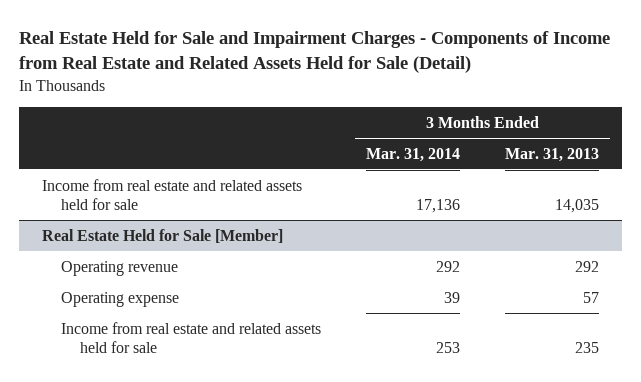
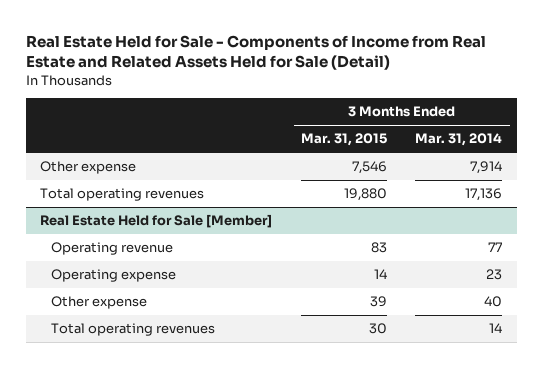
[19,31,611,74] Real Estate Held for Sale and Impairment Charges - Components of Income from Real Estate and Related Assets Held for Sale (Detail) -> [26,34,487,71] Real Estate Held for Sale - Components of Income from Real Estate and Related Assets Held for Sale (Detail)
[505,147,600,162] Mar. 31, 2013 -> none
none -> [300,133,387,147] Mar. 31, 2015
none -> [40,161,137,175] Other expense
[41,178,302,210] Income from real estate and related assets held for sale -> [40,188,205,202] Total operating revenues
[60,321,321,353] Income from real estate and related assets held for sale -> none
[436,260,461,272] 292 -> [488,242,503,253] 77
[444,291,461,303] 39 -> [486,269,503,281] 23
none -> [51,296,148,310] Other expense
none -> [51,323,216,337] Total operating revenues

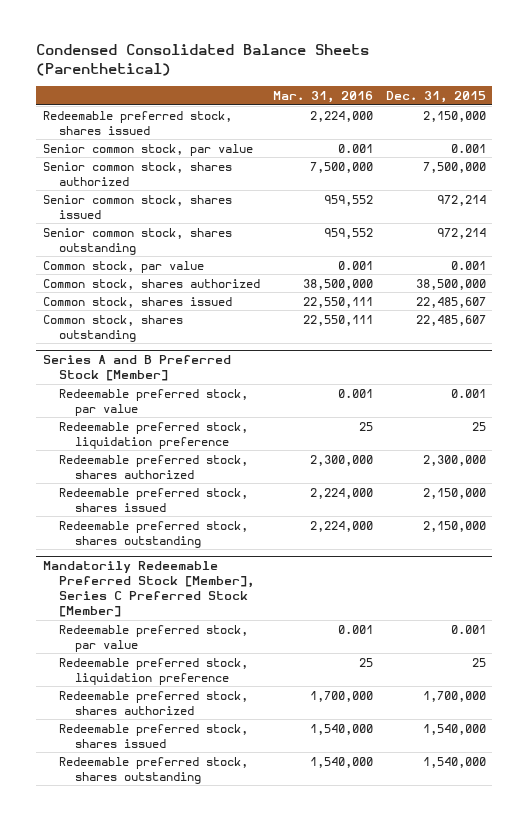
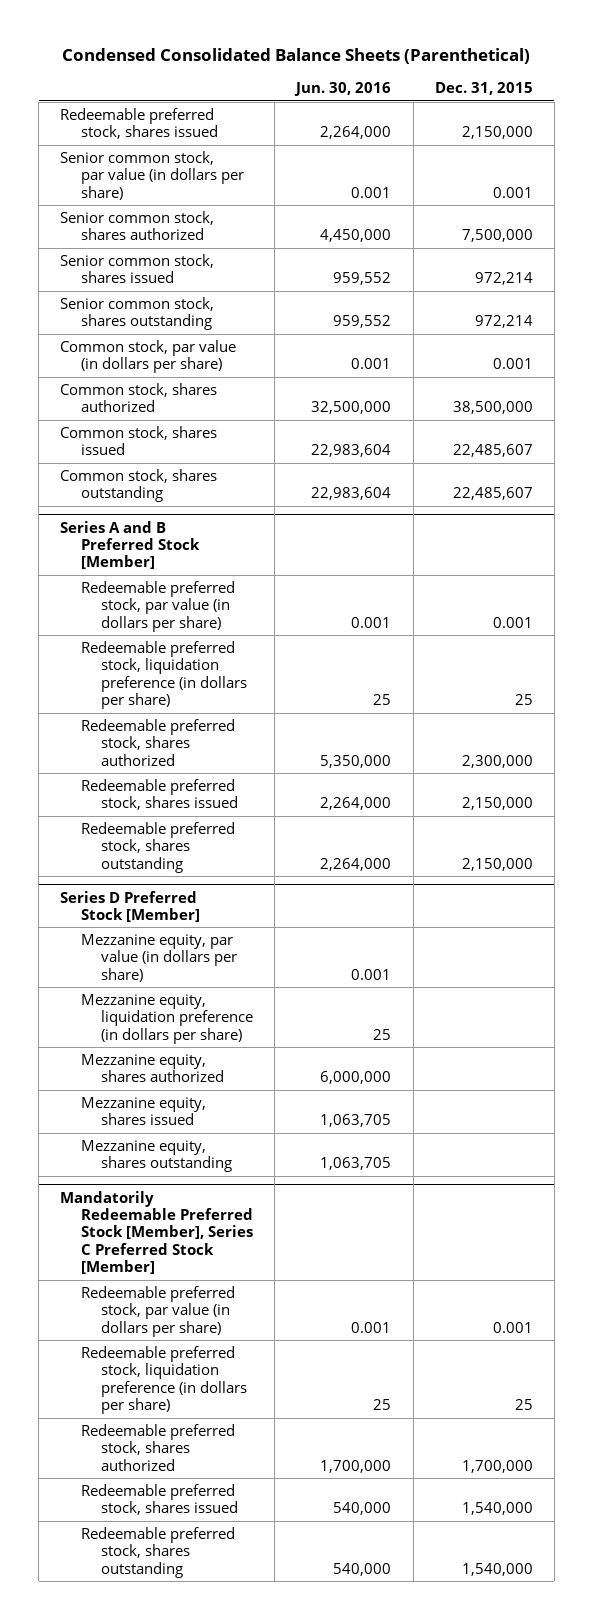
[272,91,373,104] Mar. 31, 2016 -> none
none -> [294,82,392,97] Jun. 30, 2016
[42,143,253,156] Senior common stock, par value -> [60,150,244,200] Senior common stock, par value (in dollars per share)
[42,260,204,273] Common stock, par value -> [60,339,237,374] Common stock, par value (in dollars per share)
[59,388,249,416] Redeemable preferred stock, par value -> [80,580,235,632] Redeemable preferred stock, par value (in dollars per share)
[59,421,249,449] Redeemable preferred stock, liquidation preference -> [80,640,248,709] Redeemable preferred stock, liquidation preference (in dollars per share)
none -> [60,890,200,922] Series D Preferred Stock [Member]
none -> [80,933,238,982] Mezzanine equity, par value (in dollars per share)
none -> [80,993,254,1044] Mezzanine equity, liquidation preference (in dollars per share)
none -> [80,1053,225,1083] Mezzanine equity, shares authorized
none -> [80,1096,206,1126] Mezzanine equity, shares issued
none -> [80,1139,233,1173] Mezzanine equity, shares outstanding
[59,624,249,652] Redeemable preferred stock, par value -> [80,1285,235,1337] Redeemable preferred stock, par value (in dollars per share)
[59,657,249,685] Redeemable preferred stock, liquidation preference -> [80,1345,248,1414] Redeemable preferred stock, liquidation preference (in dollars per share)

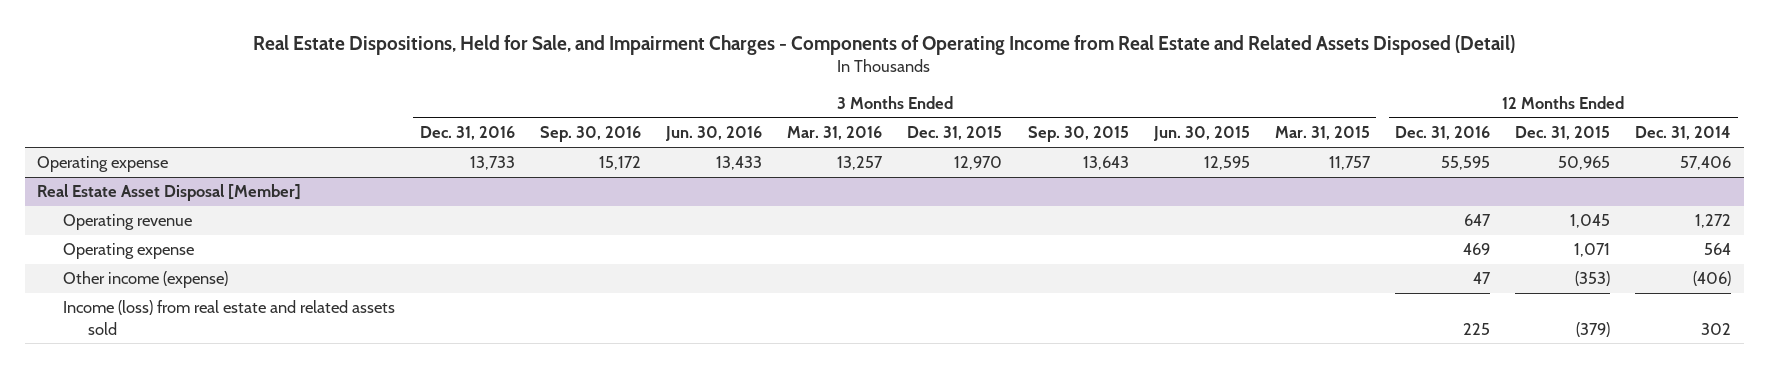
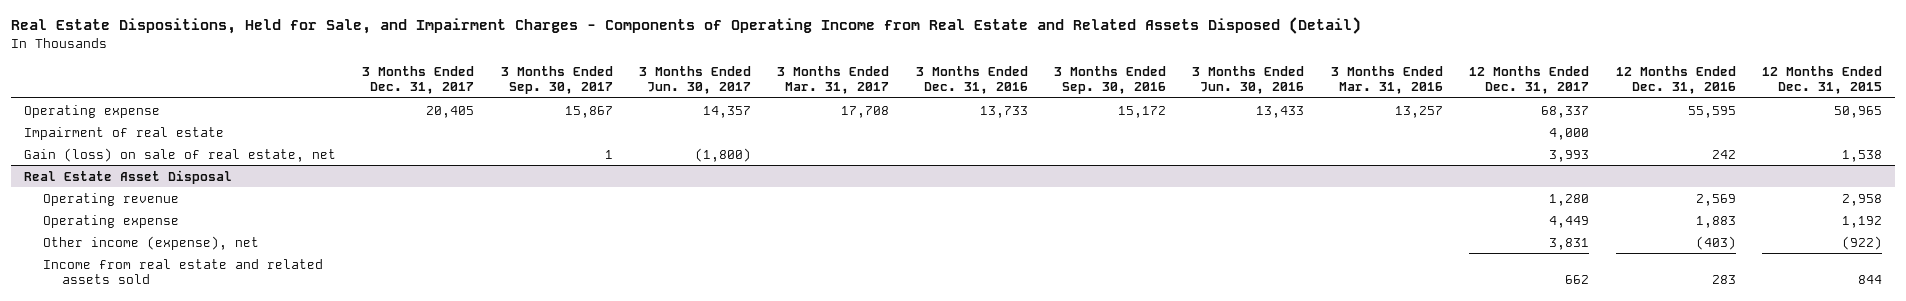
[907,126,1003,141] Dec. 31, 2015 -> none
[1027,126,1129,143] Sep. 30, 2015 -> none
[1152,126,1250,142] Jun. 30, 2015 -> none
[1274,126,1370,141] Mar. 31, 2015 -> none
[1635,126,1732,141] Dec. 31, 2014 -> none
none -> [362,65,475,95] 3 Months Ended Dec. 31, 2017
none -> [500,65,613,95] 3 Months Ended Sep. 30, 2017
none -> [638,65,751,95] 3 Months Ended Jun. 30, 2017
none -> [777,65,890,95] 3 Months Ended Mar. 31, 2017
none -> [1469,65,1590,95] 12 Months Ended Dec. 31, 2017
none -> [23,126,224,140] Impairment of real estate
none -> [23,147,336,162] Gain (loss) on sale of real estate, net
[37,184,302,202] Real Estate Asset Disposal [Member] -> [23,169,232,184] Real Estate Asset Disposal
[1464,214,1492,227] 647 -> [1695,193,1736,206] 2,569
[1570,214,1611,229] 1,045 -> [1841,193,1882,206] 2,958
[1463,243,1491,256] 469 -> [1695,215,1736,228] 1,883
[1574,243,1611,258] 1,071 -> [1841,215,1882,228] 1,192
[62,271,228,289] Other income (expense) -> [42,235,259,250] Other income (expense), net
[1473,272,1492,285] 47 -> [1695,235,1736,250] (403)
[1575,271,1611,287] (353) -> [1841,235,1882,250] (922)
[62,300,395,335] Income (loss) from real estate and related assets sold -> [42,258,323,284] Income from real estate and related assets sold
[1463,322,1491,335] 225 -> [1711,274,1736,284] 283
[1576,321,1611,337] (379) -> [1857,274,1882,284] 844

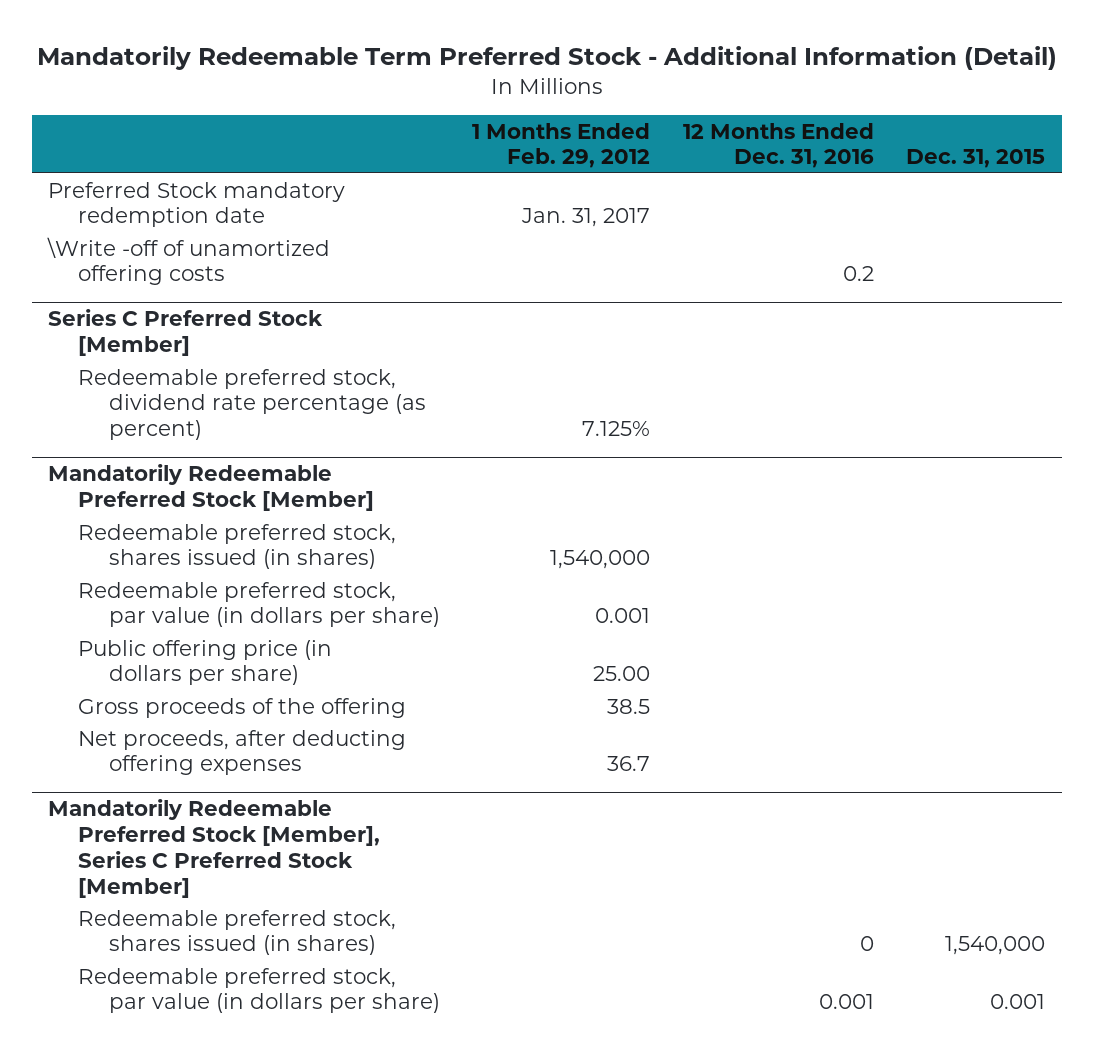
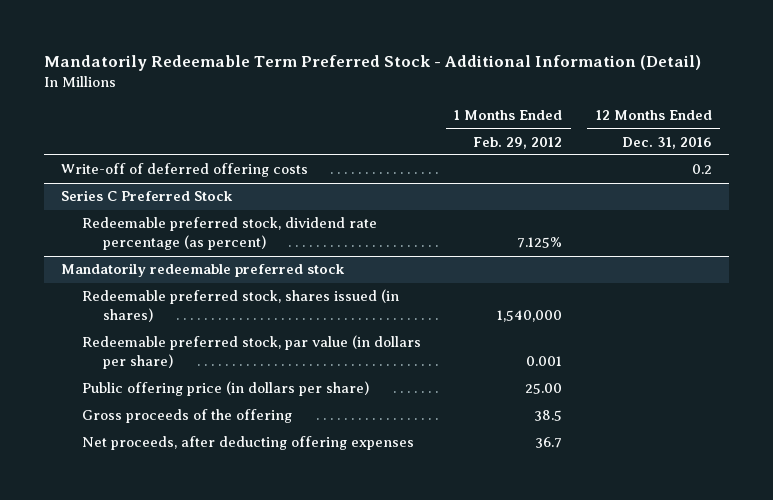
[906,149,1046,169] Dec. 31, 2015 -> none
[48,181,346,228] Preferred Stock mandatory redemption date -> none
[47,236,331,286] \Write -off of unamortized offering costs -> [61,163,309,178] Write-off of deferred offering costs
[48,309,324,357] Series C Preferred Stock [Member] -> [61,190,234,202] Series C Preferred Stock
[48,464,375,512] Mandatorily Redeemable Preferred Stock [Member] -> [61,263,346,278] Mandatorily redeemable preferred stock
[48,799,381,898] Mandatorily Redeemable Preferred Stock [Member], Series C Preferred Stock [Member] -> none
[78,909,397,956] Redeemable preferred stock, shares issued (in shares) -> none
[78,967,440,1014] Redeemable preferred stock, par value (in dollars per share) -> none

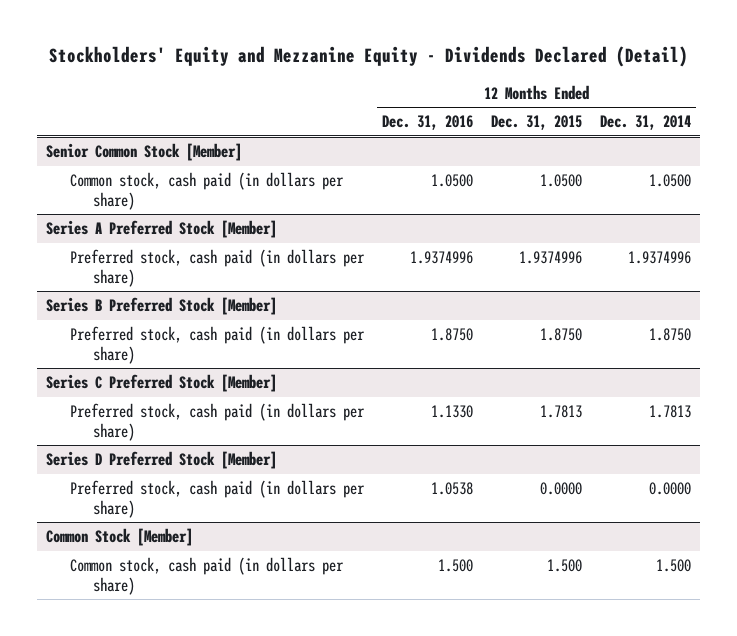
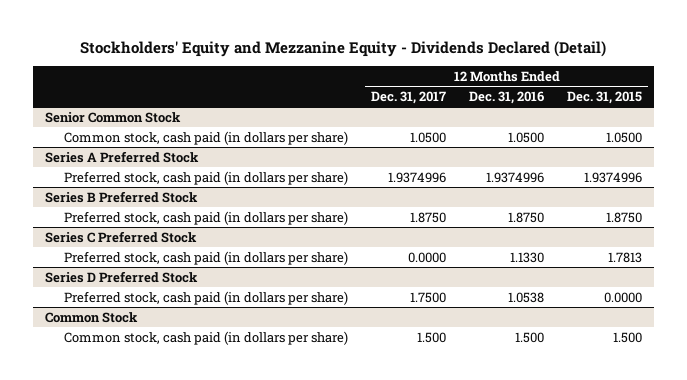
[600,115,692,131] Dec. 31, 2014 -> none
none -> [371,90,447,104] Dec. 31, 2017
[45,143,242,162] Senior Common Stock [Member] -> [44,111,181,123] Senior Common Stock
[45,220,277,239] Series A Preferred Stock [Member] -> [44,150,199,163] Series A Preferred Stock
[45,297,277,316] Series B Preferred Stock [Member] -> [44,190,198,203] Series B Preferred Stock
[45,374,277,393] Series C Preferred Stock [Member] -> [44,230,197,243] Series C Preferred Stock
[45,451,277,470] Series D Preferred Stock [Member] -> [44,270,198,283] Series D Preferred Stock
[45,528,193,547] Common Stock [Member] -> [44,311,138,323] Common Stock

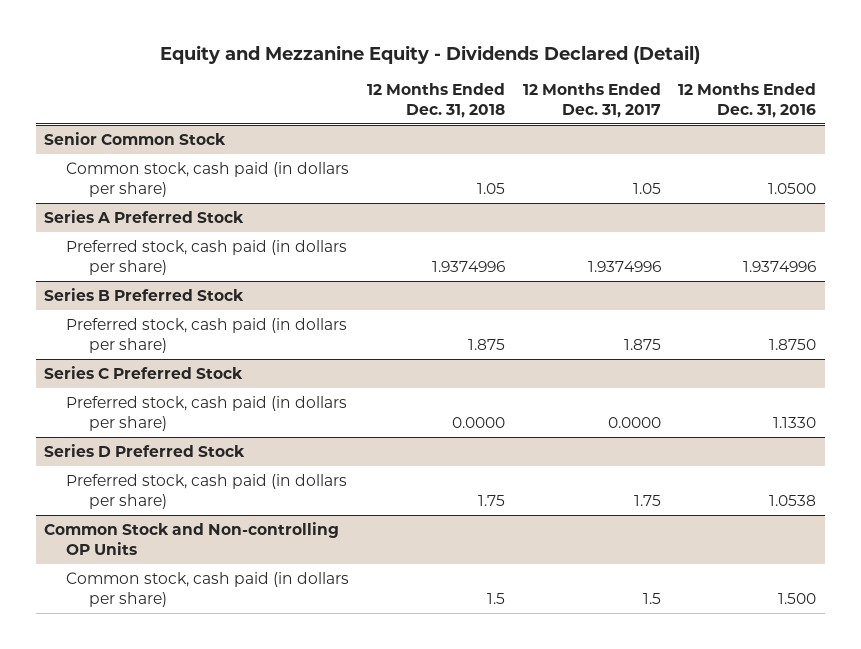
[80,41,607,58] Stockholders' Equity and Mezzanine Equity - Dividends Declared (Detail) -> [160,44,701,64] Equity and Mezzanine Equity - Dividends Declared (Detail)
[567,90,643,104] Dec. 31, 2015 -> none
none -> [367,83,506,119] 12 Months Ended Dec. 31, 2018
[410,131,447,143] 1.0500 -> [632,182,661,194] 1.05
[410,211,447,223] 1.8750 -> [623,338,661,350] 1.875
[410,291,447,303] 1.7500 -> [633,494,661,506] 1.75
[44,311,138,323] Common Stock -> [44,521,340,555] Common Stock and Non-controlling OP Units
[417,331,447,343] 1.500 -> [642,592,661,604] 1.5

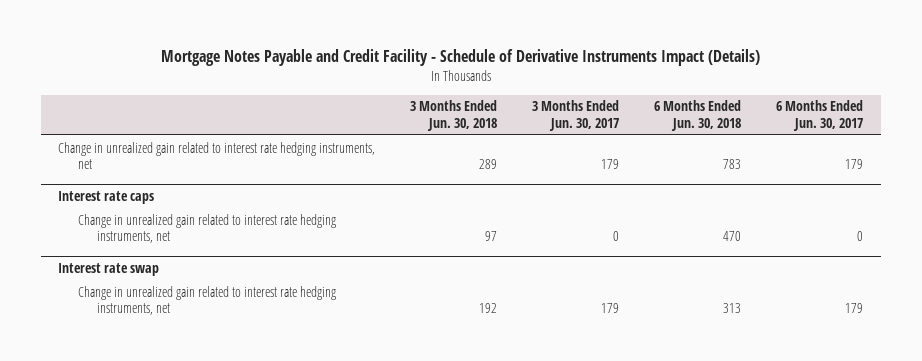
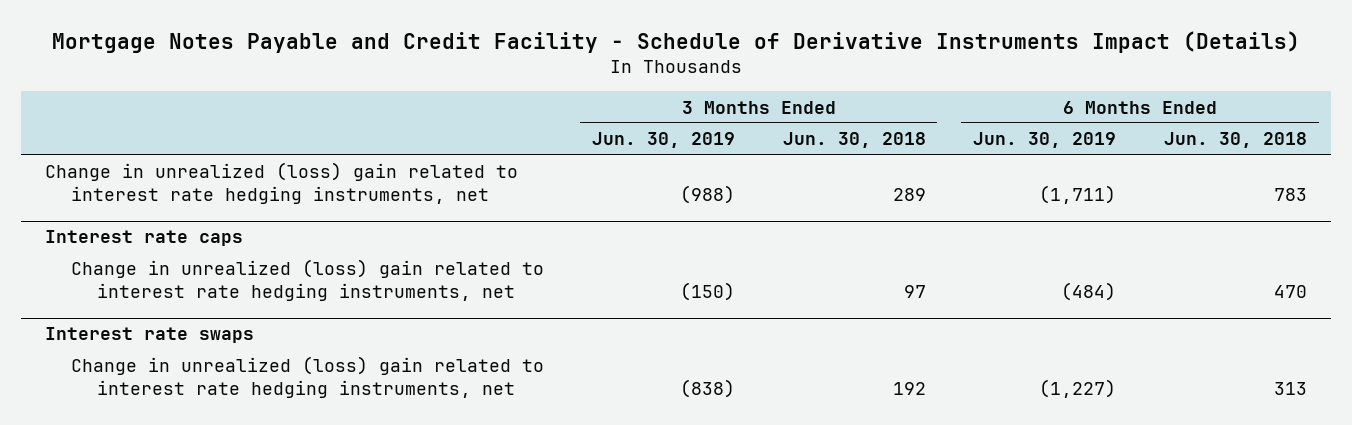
[532,100,620,131] 3 Months Ended Jun. 30, 2017 -> none
[776,100,864,131] 6 Months Ended Jun. 30, 2017 -> none
none -> [591,132,735,149] Jun. 30, 2019
none -> [973,132,1117,149] Jun. 30, 2019
[58,141,376,170] Change in unrealized gain related to interest rate hedging instruments, net -> [45,162,519,204] Change in unrealized (loss) gain related to interest rate hedging instruments, net
[77,213,336,244] Change in unrealized gain related to interest rate hedging instruments, net -> [71,259,545,301] Change in unrealized (loss) gain related to interest rate hedging instruments, net
[58,262,160,276] Interest rate swap -> [45,327,255,344] Interest rate swaps
[77,285,336,316] Change in unrealized gain related to interest rate hedging instruments, net -> [71,356,545,398] Change in unrealized (loss) gain related to interest rate hedging instruments, net

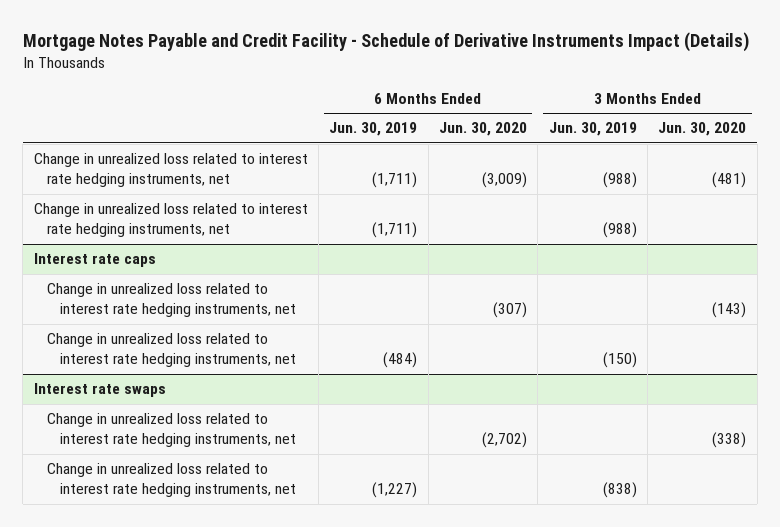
[782,132,926,149] Jun. 30, 2018 -> none
[1163,132,1307,149] Jun. 30, 2018 -> none
none -> [439,122,528,137] Jun. 30, 2020
none -> [658,122,747,137] Jun. 30, 2020
none -> [33,153,308,188] Change in unrealized loss related to interest rate hedging instruments, net
[45,162,519,204] Change in unrealized (loss) gain related to interest rate hedging instruments, net -> [33,203,308,238] Change in unrealized loss related to interest rate hedging instruments, net
none -> [46,283,296,318] Change in unrealized loss related to interest rate hedging instruments, net
[71,259,545,301] Change in unrealized (loss) gain related to interest rate hedging instruments, net -> [46,333,296,368] Change in unrealized loss related to interest rate hedging instruments, net
none -> [46,413,296,448] Change in unrealized loss related to interest rate hedging instruments, net
[71,356,545,398] Change in unrealized (loss) gain related to interest rate hedging instruments, net -> [46,463,296,498] Change in unrealized loss related to interest rate hedging instruments, net

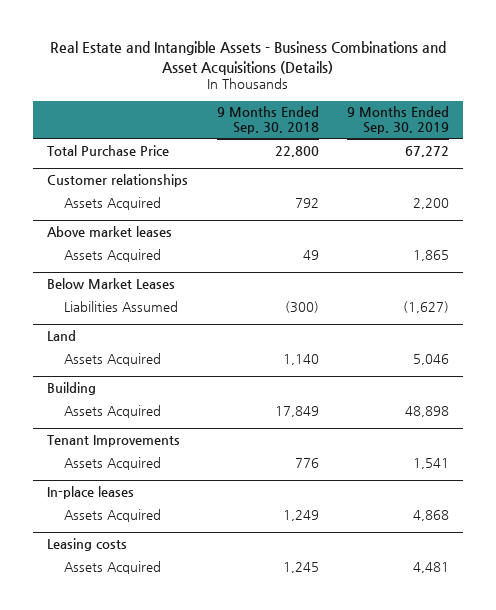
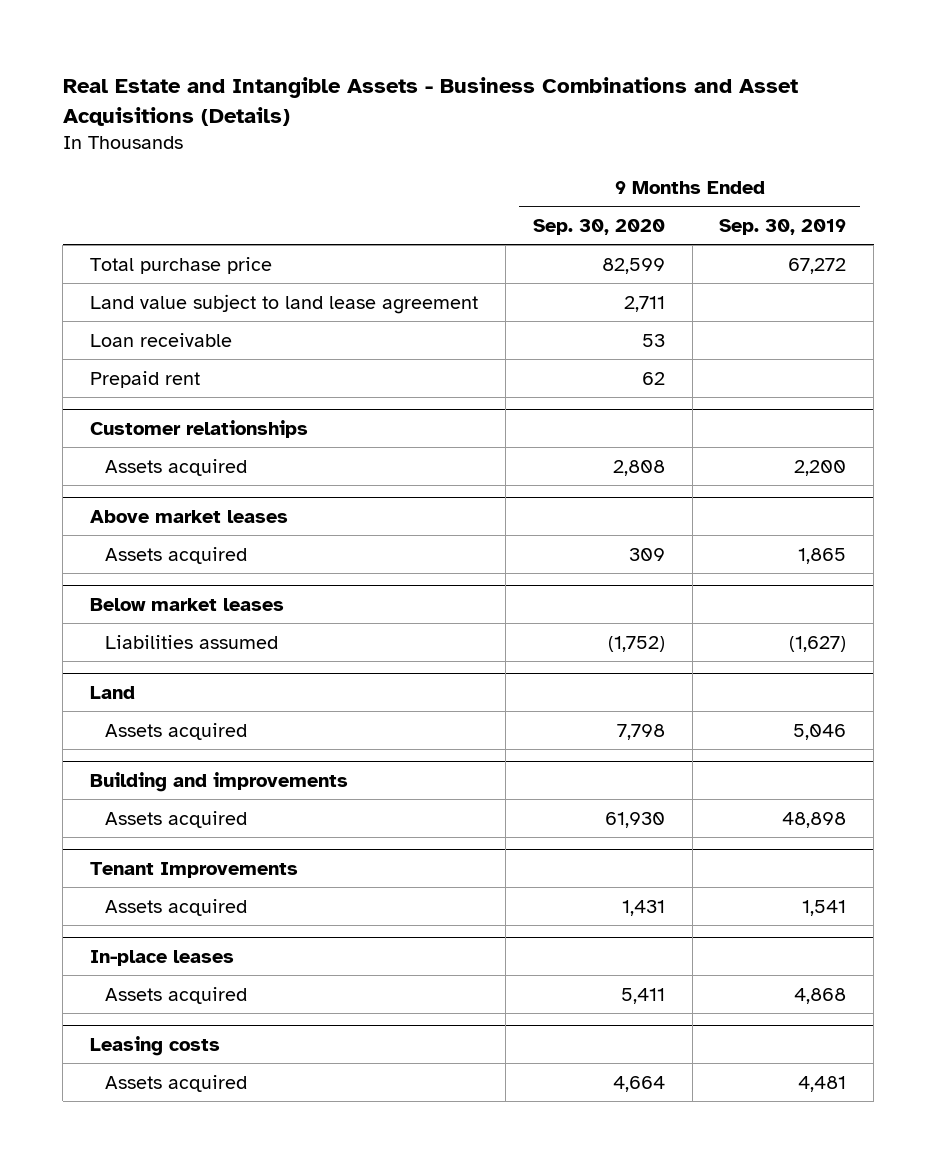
[216,106,319,135] 9 Months Ended Sep. 30, 2018 -> none
none -> [532,218,665,235] Sep. 30, 2020
[47,144,170,156] Total Purchase Price -> [90,256,273,274] Total purchase price
none -> [90,293,479,314] Land value subject to land lease agreement
none -> [90,332,233,347] Loan receivable
none -> [90,370,201,388] Prepaid rent
[63,196,161,210] Assets Acquired -> [104,458,247,476] Assets acquired
[63,248,161,262] Assets Acquired -> [104,546,247,564] Assets acquired
[47,278,176,290] Below Market Leases -> [90,597,285,611] Below market leases
[63,300,178,312] Liabilities Assumed -> [104,634,278,649] Liabilities assumed
[63,352,161,366] Assets Acquired -> [104,722,247,740] Assets acquired
[47,382,97,396] Building -> [90,771,349,792] Building and improvements
[63,404,161,418] Assets Acquired -> [104,810,247,828] Assets acquired
[63,456,161,470] Assets Acquired -> [104,898,247,916] Assets acquired
[63,508,161,522] Assets Acquired -> [104,986,247,1004] Assets acquired
[63,560,161,574] Assets Acquired -> [104,1074,247,1092] Assets acquired

